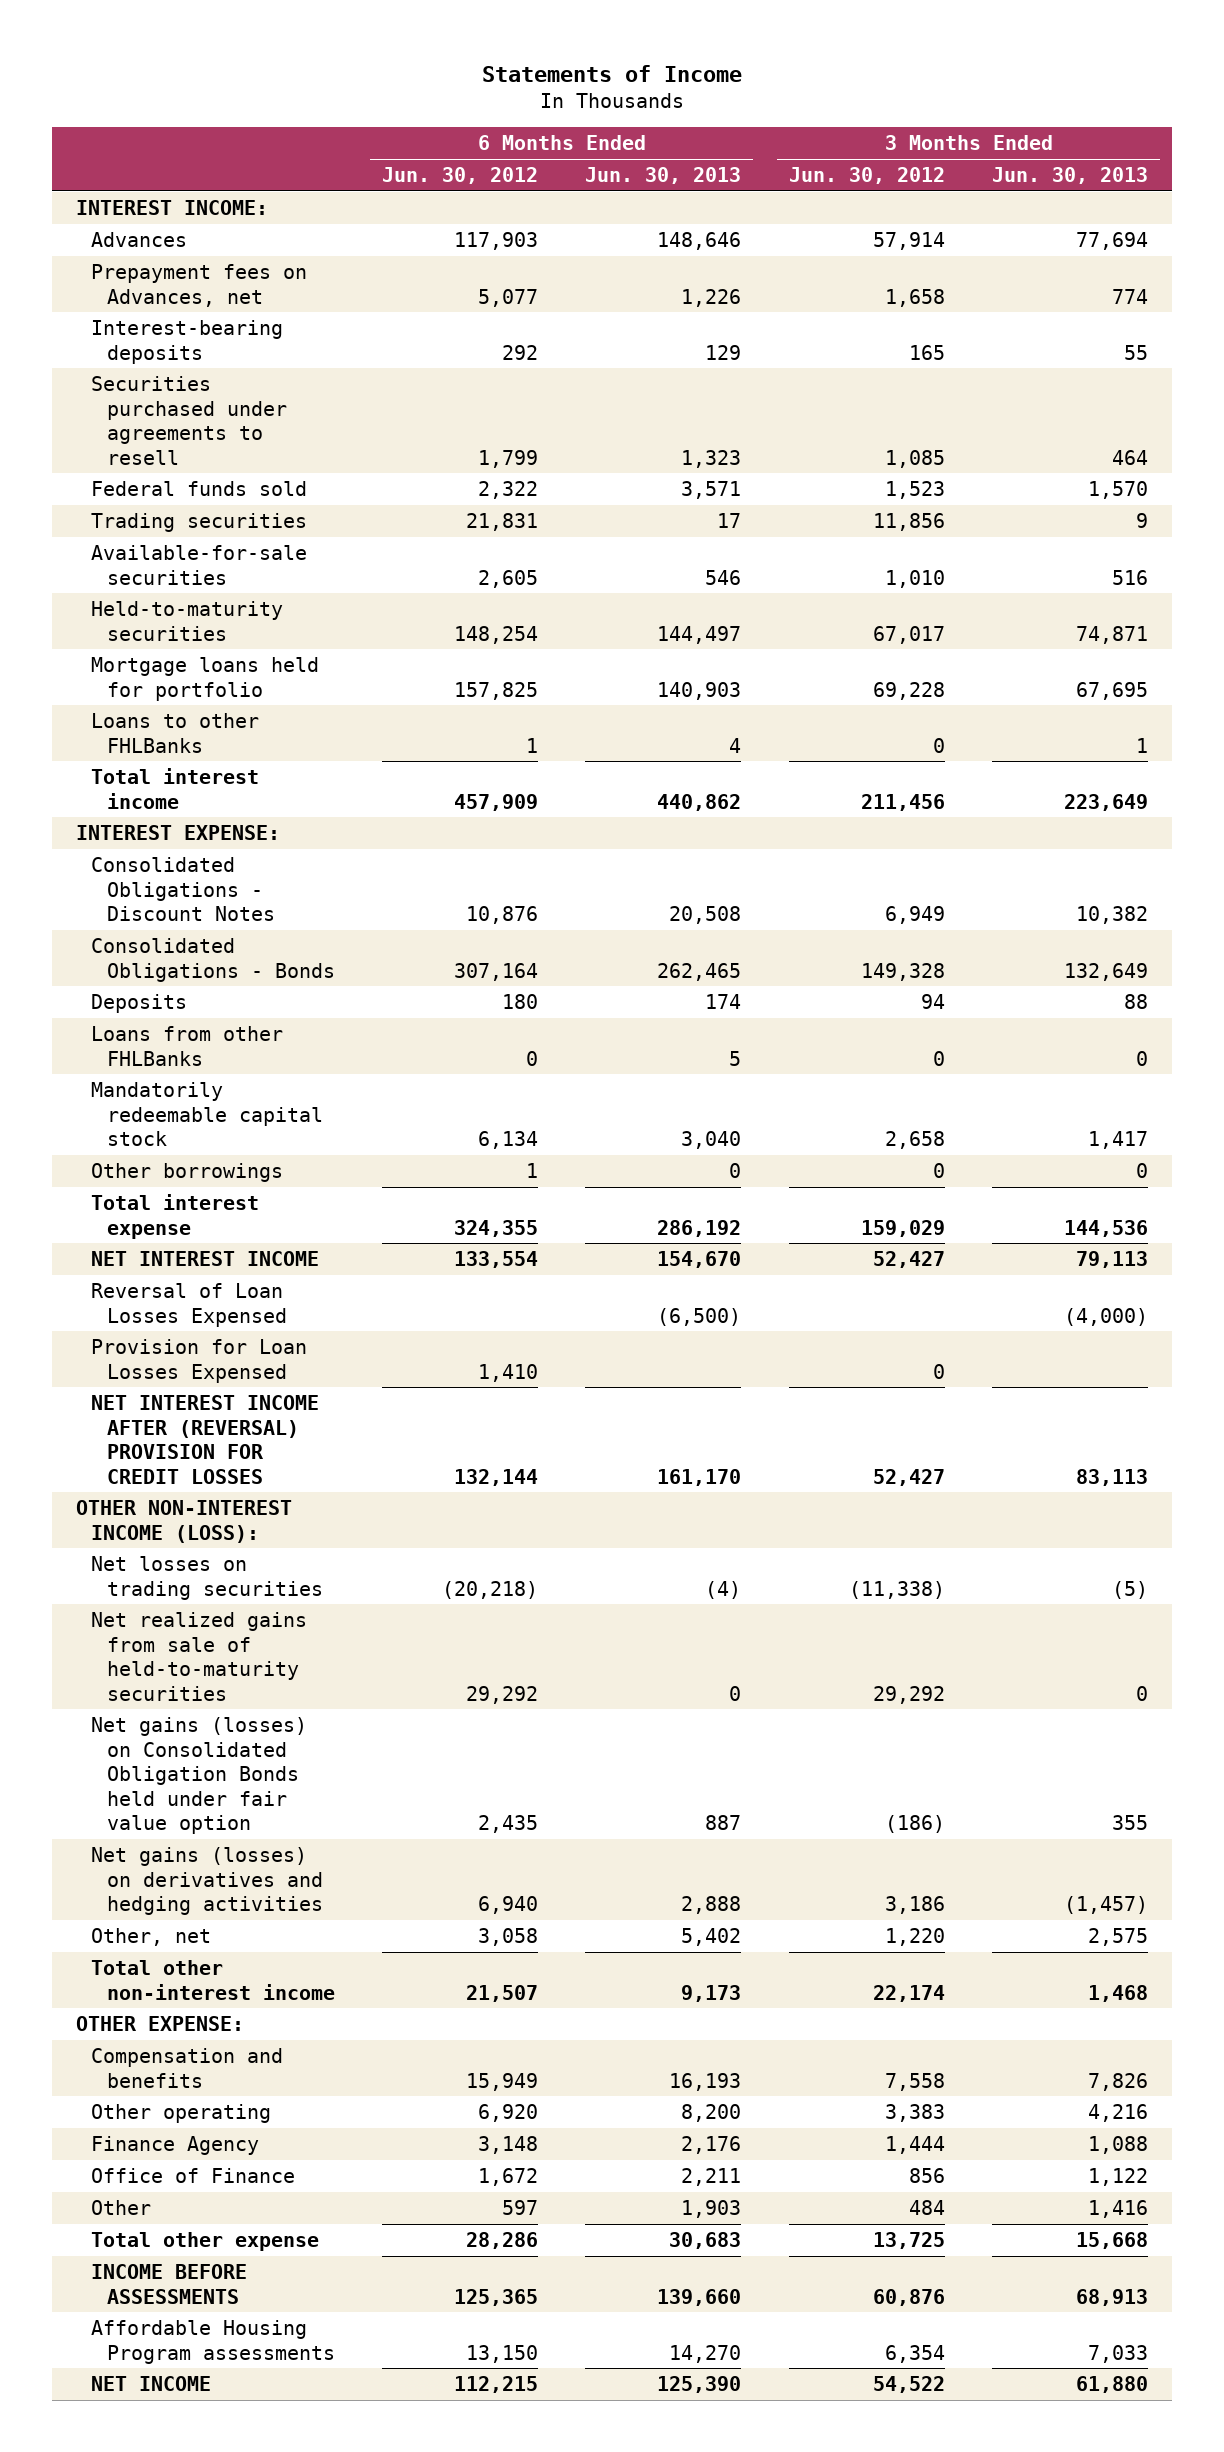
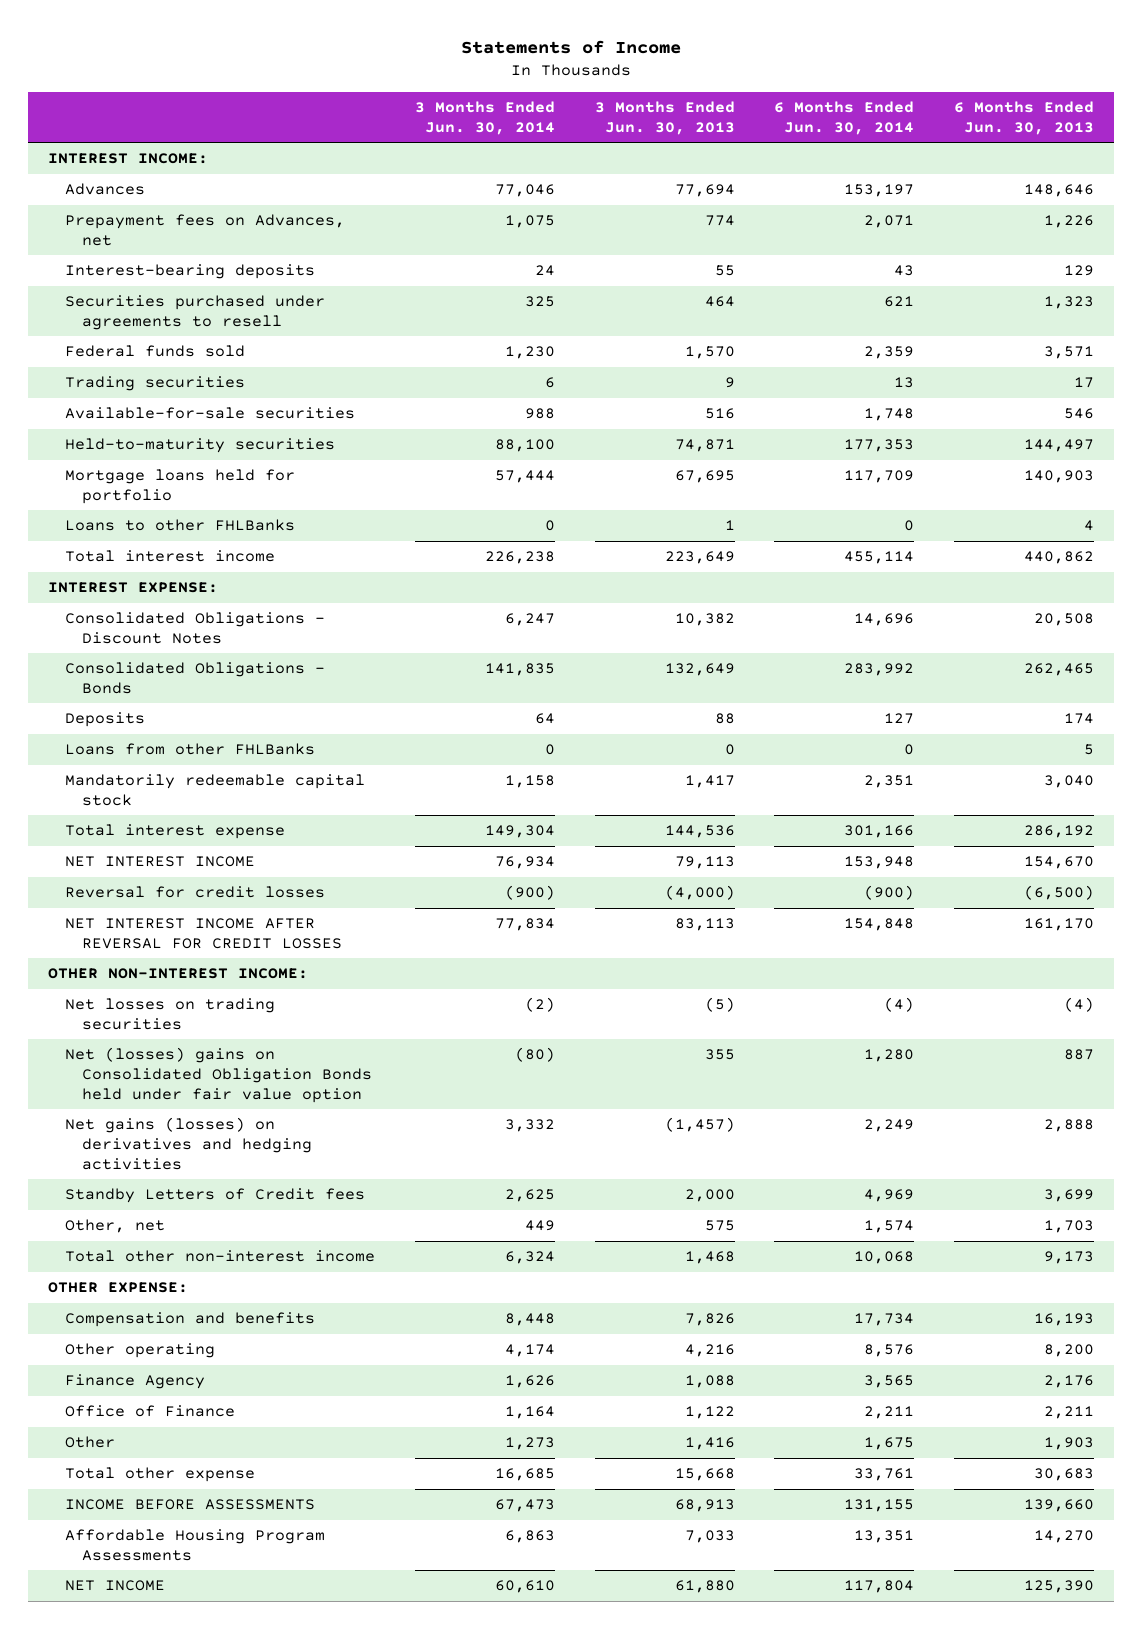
[382,167,539,185] Jun. 30, 2012 -> none
[788,167,945,185] Jun. 30, 2012 -> none
none -> [414,101,555,135] 3 Months Ended Jun. 30, 2014
none -> [774,101,915,135] 6 Months Ended Jun. 30, 2014
[91,1162,284,1182] Other borrowings -> none
[91,1338,308,1383] Provision for Loan Losses Expensed -> none
[91,1282,287,1327] Reversal of Loan Losses Expensed -> [65,886,326,899] Reversal for credit losses
[91,1394,320,1484] NET INTEREST INCOME AFTER (REVERSAL) PROVISION FOR CREDIT LOSSES -> [65,918,343,949] NET INTEREST INCOME AFTER REVERSAL FOR CREDIT LOSSES
[75,1499,292,1543] OTHER NON-INTEREST INCOME (LOSS): -> [47,968,308,980] OTHER NON-INTEREST INCOME:
[91,1611,308,1701] Net realized gains from sale of held-to-maturity securities -> none
[91,1716,308,1835] Net gains (losses) on Consolidated Obligation Bonds held under fair value option -> [65,1047,373,1103] Net (losses) gains on Consolidated Obligation Bonds held under fair value option
none -> [65,1188,366,1204] Standby Letters of Credit fees
[681,1927,742,1946] 5,402 -> [1044,1220,1095,1234] 1,703
[1088,1927,1149,1946] 2,575 -> [704,1220,735,1232] 575
[91,2319,335,2364] Affordable Housing Program assessments -> [65,1529,326,1561] Affordable Housing Program Assessments

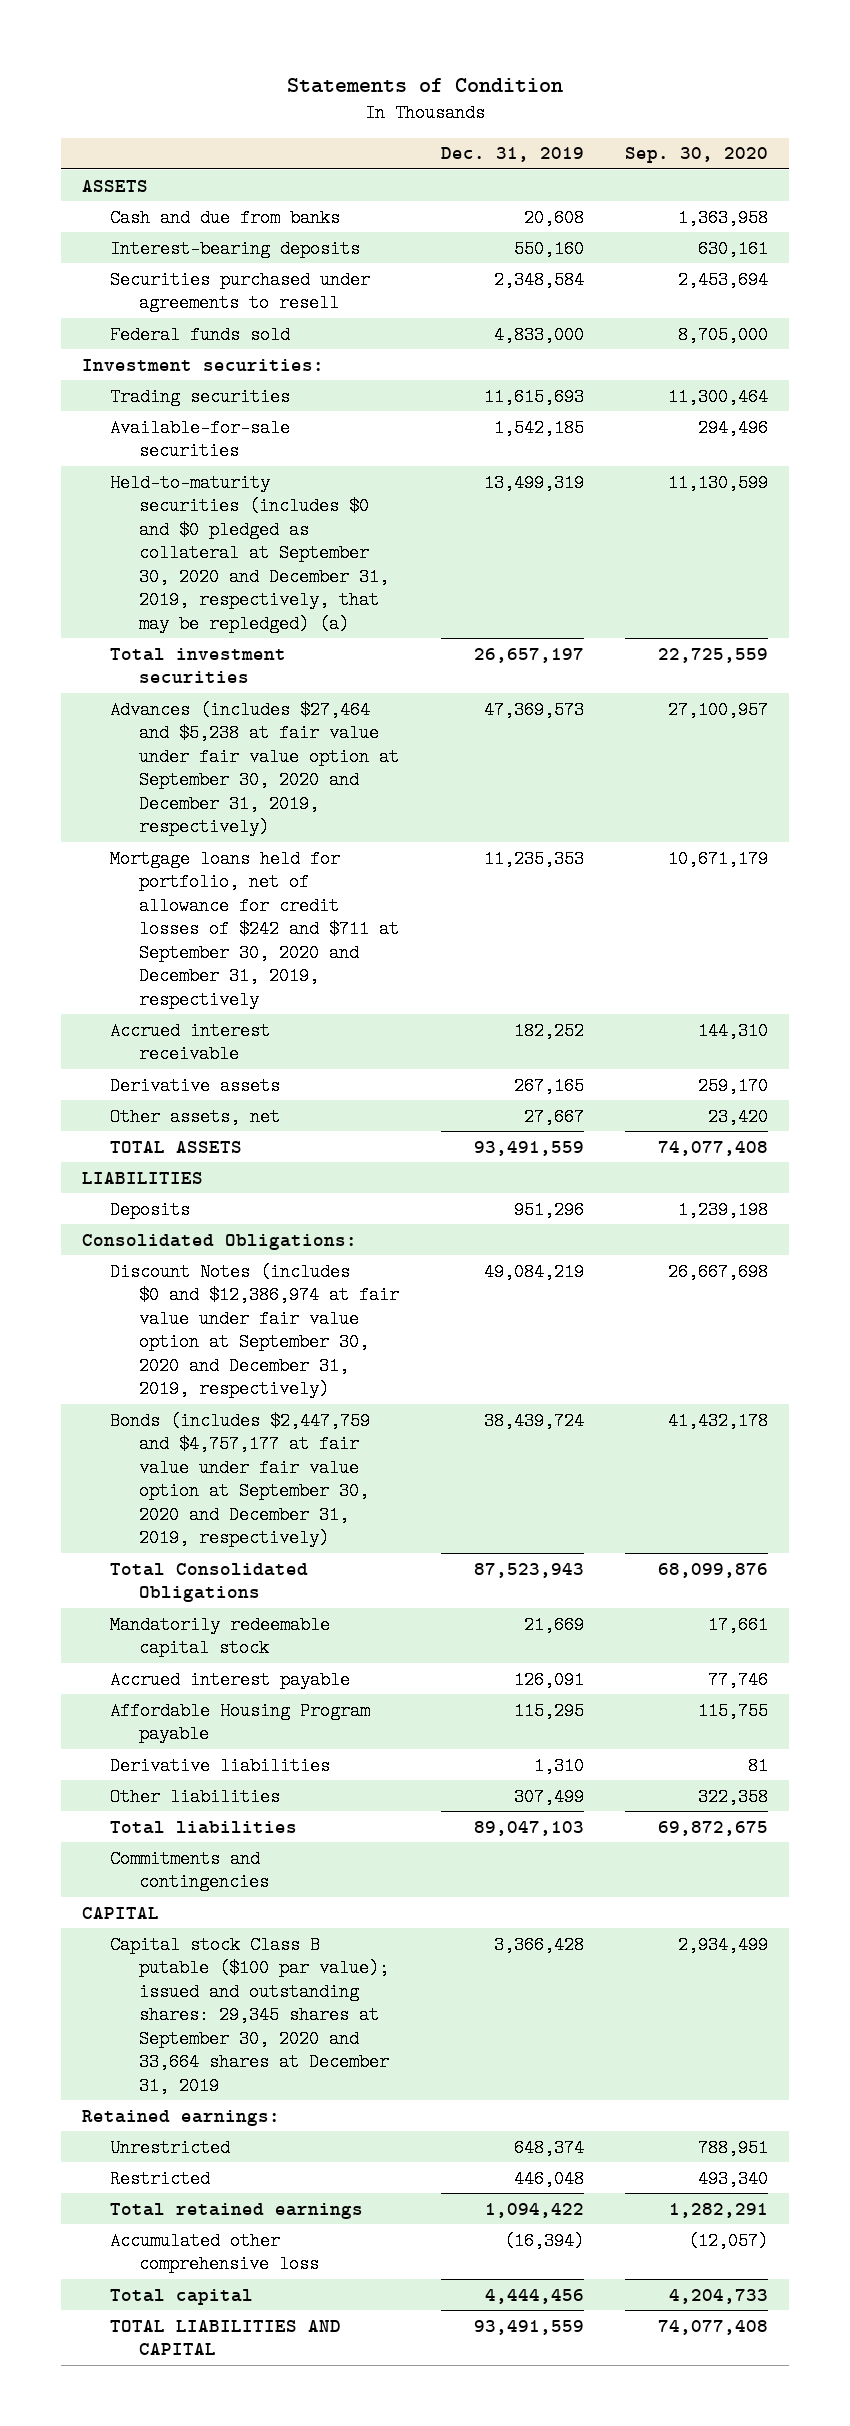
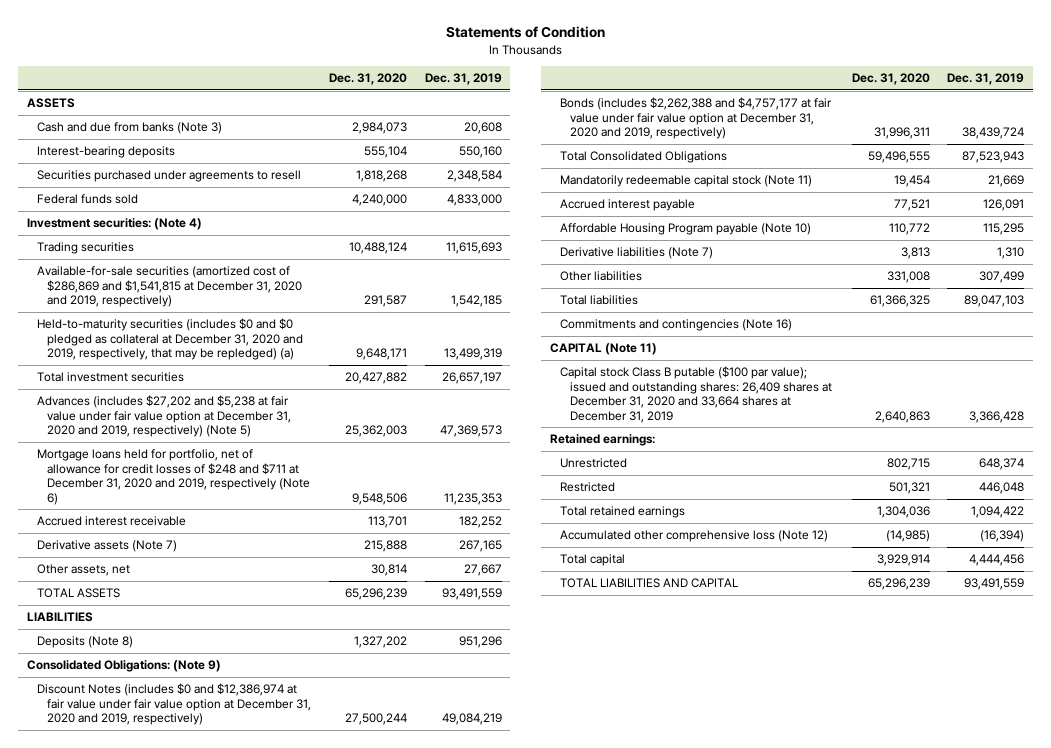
[624,147,768,164] Sep. 30, 2020 -> none
none -> [328,73,407,86] Dec. 31, 2020
[110,208,341,227] Cash and due from banks -> [37,122,223,135] Cash and due from banks (Note 3)
[81,358,324,371] Investment securities: -> [26,218,202,231] Investment securities: (Note 4)
[110,418,291,461] Available-for-sale securities -> [37,266,303,308] Available-for-sale securities (amortized cost of $286,869 and $1,541,815 at December 31, 2020 and 2019, respectively)
[110,473,390,633] Held-to-maturity securities (includes $0 and $0 pledged as collateral at September 30, 2020 and December 31, 2019, respectively, that may be repledged) (a) -> [37,318,304,361] Held-to-maturity securities (includes $0 and $0 pledged as collateral at December 31, 2020 and 2019, respectively, that may be repledged) (a)
[110,700,400,837] Advances (includes $27,464 and $5,238 at fair value under fair value option at September 30, 2020 and December 31, 2019, respectively) -> [37,395,292,438] Advances (includes $27,202 and $5,238 at fair value under fair value option at December 31, 2020 and 2019, respectively) (Note 5)
[110,849,400,1009] Mortgage loans held for portfolio, net of allowance for credit losses of $242 and $711 at September 30, 2020 and December 31, 2019, respectively -> [37,449,311,505] Mortgage loans held for portfolio, net of allowance for credit losses of $248 and $711 at December 31, 2020 and 2019, respectively (Note 6)
[110,1076,281,1095] Derivative assets -> [37,540,178,553] Derivative assets (Note 7)
[110,1200,191,1219] Deposits -> [37,636,134,649] Deposits (Note 8)
[81,1233,357,1250] Consolidated Obligations: -> [26,660,221,673] Consolidated Obligations: (Note 9)
[110,1262,400,1399] Discount Notes (includes $0 and $12,386,974 at fair value under fair value option at September 30, 2020 and December 31, 2019, respectively) -> [37,683,312,726] Discount Notes (includes $0 and $12,386,974 at fair value under fair value option at December 31, 2020 and 2019, respectively)
[110,1411,371,1548] Bonds (includes $2,447,759 and $4,757,177 at fair value under fair value option at September 30, 2020 and December 31, 2019, respectively) -> [559,97,832,140] Bonds (includes $2,262,388 and $4,757,177 at fair value under fair value option at December 31, 2020 and 2019, respectively)
[110,1615,331,1658] Mandatorily redeemable capital stock -> [559,175,812,188] Mandatorily redeemable capital stock (Note 11)
[110,1701,371,1744] Affordable Housing Program payable -> [559,223,811,236] Affordable Housing Program payable (Note 10)
[110,1756,331,1775] Derivative liabilities -> [559,247,713,260] Derivative liabilities (Note 7)
[110,1849,270,1892] Commitments and contingencies -> [559,319,792,332] Commitments and contingencies (Note 16)
[81,1906,159,1919] CAPITAL -> [549,343,657,356] CAPITAL (Note 11)
[110,1935,390,2095] Capital stock Class B putable ($100 par value); issued and outstanding shares: 29,345 shares at September 30, 2020 and 33,664 shares at December 31, 2019 -> [559,366,833,423] Capital stock Class B putable ($100 par value); issued and outstanding shares: 26,409 shares at December 31, 2020 and 33,664 shares at December 31, 2019
[110,2231,320,2274] Accumulated other comprehensive loss -> [559,530,828,543] Accumulated other comprehensive loss (Note 12)

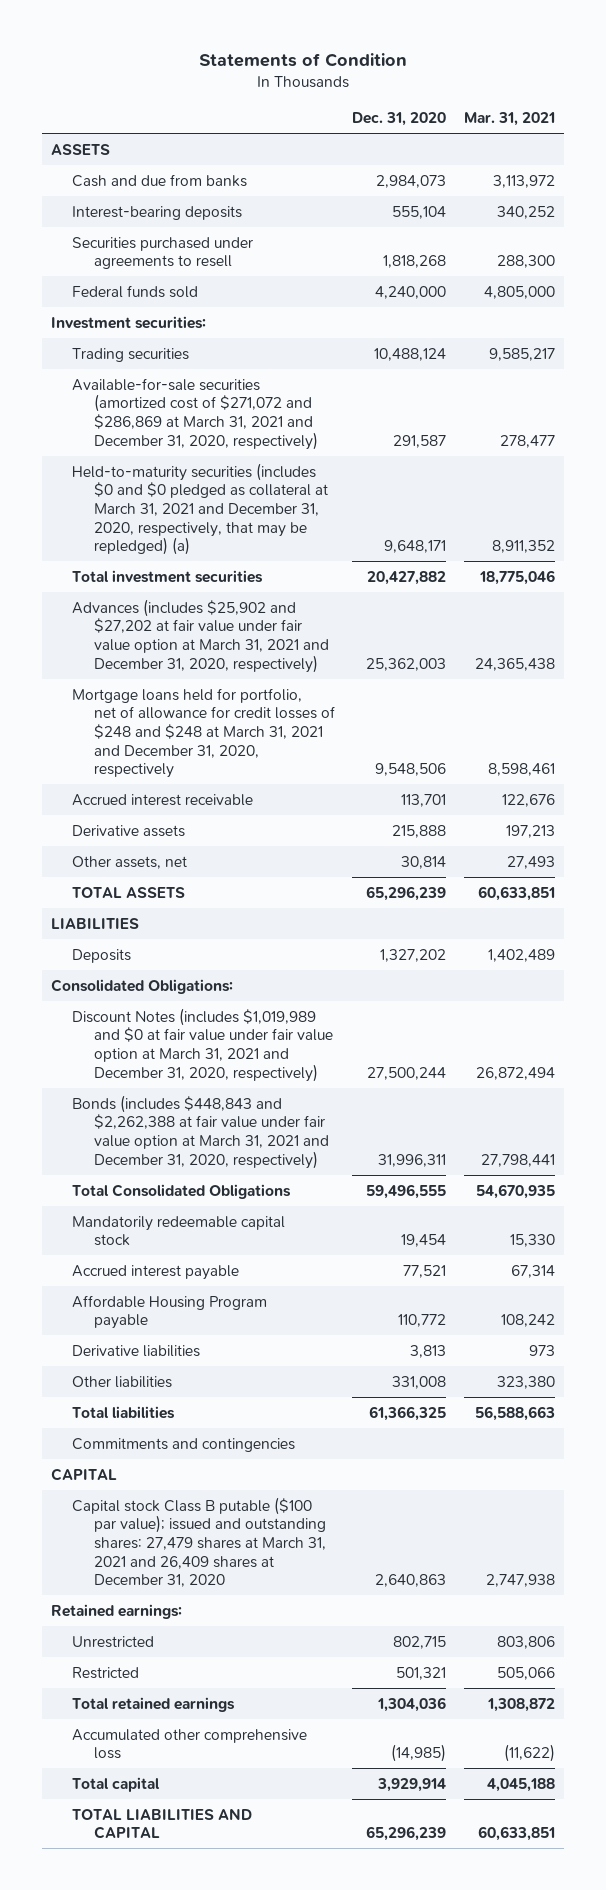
[424,73,502,86] Dec. 31, 2019 -> none
none -> [464,112,556,127] Mar. 31, 2021
[37,122,223,135] Cash and due from banks (Note 3) -> [72,173,248,187] Cash and due from banks
[26,218,202,231] Investment securities: (Note 4) -> [51,315,207,329] Investment securities:
[37,266,303,308] Available-for-sale securities (amortized cost of $286,869 and $1,541,815 at December 31, 2020 and 2019, respectively) -> [72,377,318,450] Available-for-sale securities (amortized cost of $271,072 and $286,869 at March 31, 2021 and December 31, 2020, respectively)
[37,318,304,361] Held-to-maturity securities (includes $0 and $0 pledged as collateral at December 31, 2020 and 2019, respectively, that may be repledged) (a) -> [72,462,328,556] Held-to-maturity securities (includes $0 and $0 pledged as collateral at March 31, 2021 and December 31, 2020, respectively, that may be repledged) (a)
[37,395,292,438] Advances (includes $27,202 and $5,238 at fair value under fair value option at December 31, 2020 and 2019, respectively) (Note 5) -> [72,598,329,673] Advances (includes $25,902 and $27,202 at fair value under fair value option at March 31, 2021 and December 31, 2020, respectively)
[37,449,311,505] Mortgage loans held for portfolio, net of allowance for credit losses of $248 and $711 at December 31, 2020 and 2019, respectively (Note 6) -> [72,687,335,779] Mortgage loans held for portfolio, net of allowance for credit losses of $248 and $248 at March 31, 2021 and December 31, 2020, respectively
[37,540,178,553] Derivative assets (Note 7) -> [72,824,186,837] Derivative assets
[37,636,134,649] Deposits (Note 8) -> [72,948,132,963] Deposits
[26,660,221,673] Consolidated Obligations: (Note 9) -> [51,978,234,994] Consolidated Obligations:
[37,683,312,726] Discount Notes (includes $0 and $12,386,974 at fair value under fair value option at December 31, 2020 and 2019, respectively) -> [72,1007,333,1082] Discount Notes (includes $1,019,989 and $0 at fair value under fair value option at March 31, 2021 and December 31, 2020, respectively)
[559,97,832,140] Bonds (includes $2,262,388 and $4,757,177 at fair value under fair value option at December 31, 2020 and 2019, respectively) -> [72,1094,329,1169] Bonds (includes $448,843 and $2,262,388 at fair value under fair value option at March 31, 2021 and December 31, 2020, respectively)
[559,175,812,188] Mandatorily redeemable capital stock (Note 11) -> [72,1215,286,1247] Mandatorily redeemable capital stock
[559,223,811,236] Affordable Housing Program payable (Note 10) -> [72,1294,268,1330] Affordable Housing Program payable
[559,247,713,260] Derivative liabilities (Note 7) -> [72,1344,201,1357] Derivative liabilities
[559,319,792,332] Commitments and contingencies (Note 16) -> [72,1437,296,1452] Commitments and contingencies
[549,343,657,356] CAPITAL (Note 11) -> [51,1467,118,1481] CAPITAL
[559,366,833,423] Capital stock Class B putable ($100 par value); issued and outstanding shares: 26,409 shares at December 31, 2020 and 33,664 shares at December 31, 2019 -> [72,1496,326,1588] Capital stock Class B putable ($100 par value); issued and outstanding shares: 27,479 shares at March 31, 2021 and 26,409 shares at December 31, 2020
[559,530,828,543] Accumulated other comprehensive loss (Note 12) -> [72,1728,308,1760] Accumulated other comprehensive loss

